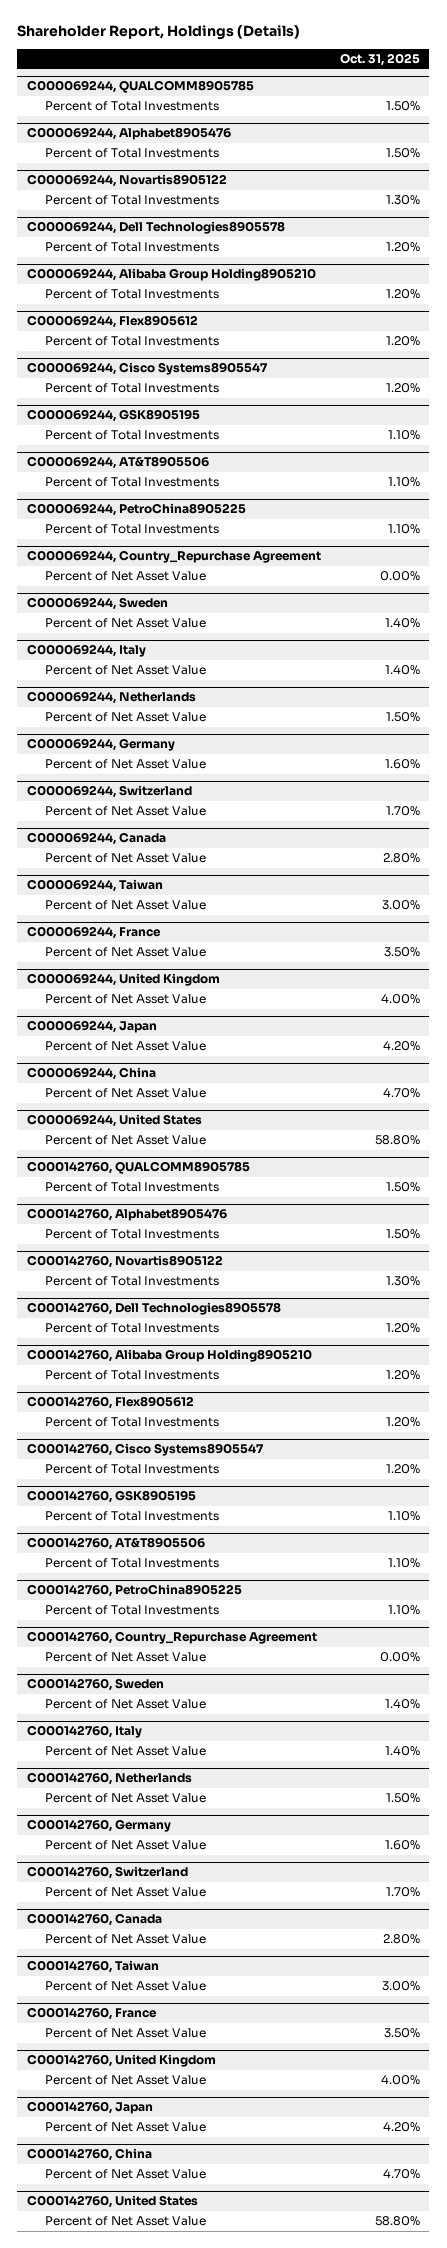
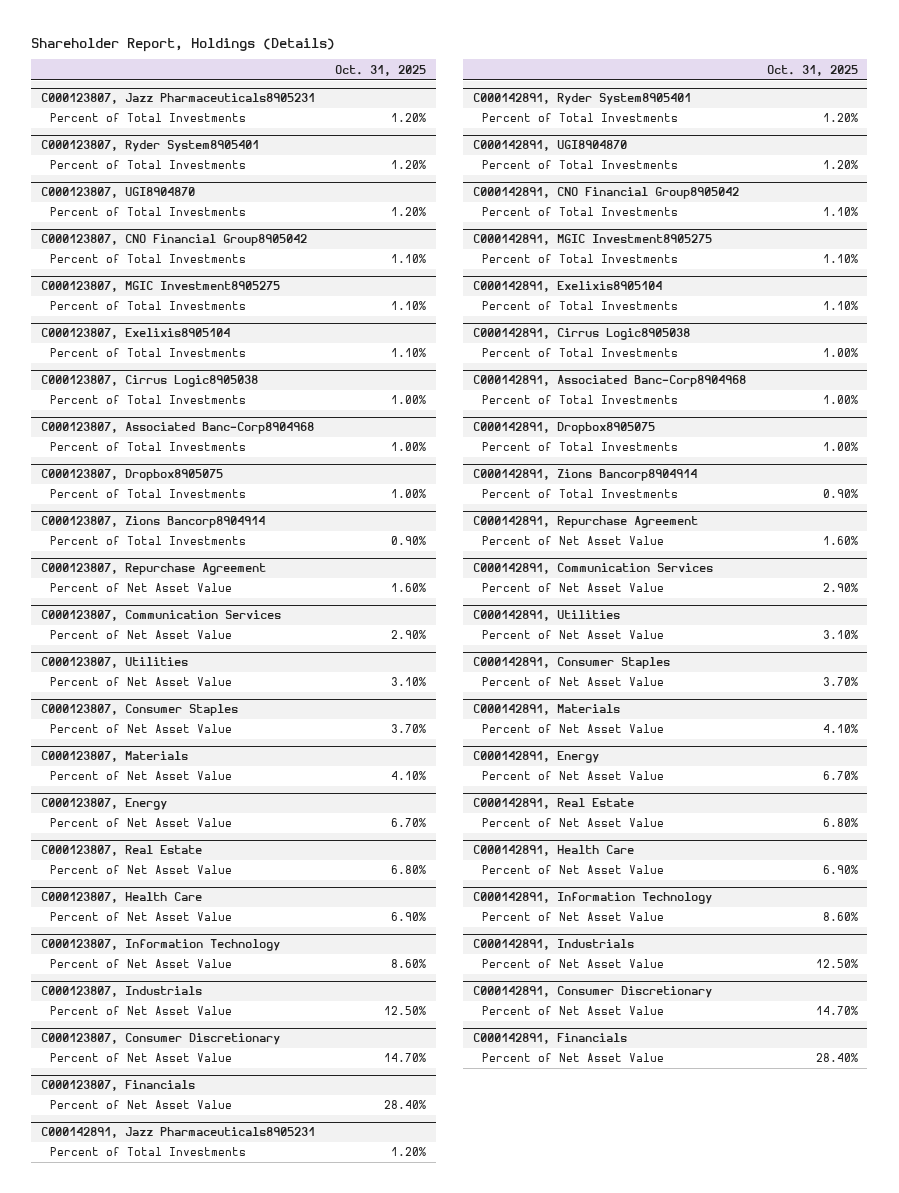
[26,80,254,94] C000069244, QUALCOMM8905785 -> none
[45,101,220,112] Percent of Total Investments -> none
[26,127,231,141] C000069244, Alphabet8905476 -> none
[45,148,220,159] Percent of Total Investments -> none
[26,174,227,188] C000069244, Novartis8905122 -> none
[45,195,220,206] Percent of Total Investments -> none
[26,221,285,235] C000069244, Dell Technologies8905578 -> none
[45,242,220,253] Percent of Total Investments -> none
[26,268,316,282] C000069244, Alibaba Group Holding8905210 -> none
none -> [41,93,316,105] C000123807, Jazz Pharmaceuticals8905231
[26,315,198,329] C000069244, Flex8905612 -> none
none -> [41,140,260,153] C000123807, Ryder System8905401
[26,362,268,376] C000069244, Cisco Systems8905547 -> none
none -> [41,187,196,199] C000123807, UGI8904870
[26,409,200,423] C000069244, GSK8905195 -> none
none -> [41,234,308,247] C000123807, CNO Financial Group8905042
[26,456,209,470] C000069244, AT&T8905506 -> none
none -> [41,281,281,293] C000123807, MGIC Investment8905275
[26,503,246,517] C000069244, PetroChina8905225 -> none
none -> [41,328,231,340] C000123807, Exelixis8905104
[26,550,321,564] C000069244, Country_Repurchase Agreement -> none
[45,571,207,582] Percent of Net Asset Value -> none
[26,597,168,611] C000069244, Sweden -> none
[45,618,207,629] Percent of Net Asset Value -> none
[26,644,146,658] C000069244, Italy -> none
[45,665,207,676] Percent of Net Asset Value -> none
[26,691,196,705] C000069244, Netherlands -> none
[45,712,207,723] Percent of Net Asset Value -> none
[26,738,175,752] C000069244, Germany -> none
none -> [41,375,259,388] C000123807, Cirrus Logic8905038
none -> [49,395,246,405] Percent of Total Investments
none -> [41,422,315,435] C000123807, Associated Banc-Corp8904968
none -> [49,442,246,452] Percent of Total Investments
none -> [41,469,224,482] C000123807, Dropbox8905075
none -> [49,489,246,499] Percent of Total Investments
none -> [41,516,266,529] C000123807, Zions Bancorp8904914
none -> [49,536,246,546] Percent of Total Investments
none -> [41,563,267,576] C000123807, Repurchase Agreement
[26,785,192,799] C000069244, Switzerland -> none
[26,832,166,846] C000069244, Canada -> none
[26,879,163,893] C000069244, Taiwan -> none
[26,926,161,940] C000069244, France -> none
[26,973,220,987] C000069244, United Kingdom -> none
[26,1020,157,1034] C000069244, Japan -> none
[26,1067,156,1081] C000069244, China -> none
[26,1114,202,1128] C000069244, United States -> none
[26,1161,250,1175] C000142760, QUALCOMM8905785 -> none
[45,1182,220,1193] Percent of Total Investments -> none
[26,1208,227,1222] C000142760, Alphabet8905476 -> none
[45,1229,220,1240] Percent of Total Investments -> none
[26,1255,223,1269] C000142760, Novartis8905122 -> none
[45,1276,220,1287] Percent of Total Investments -> none
[26,1302,281,1316] C000142760, Dell Technologies8905578 -> none
[45,1323,220,1334] Percent of Total Investments -> none
[26,1349,312,1363] C000142760, Alibaba Group Holding8905210 -> none
none -> [41,610,282,622] C000123807, Communication Services
[385,806,420,817] 1.70% -> [390,630,426,640] 2.90%
none -> [41,657,189,669] C000123807, Utilities
[382,853,420,864] 2.80% -> [390,677,426,687] 3.10%
none -> [41,704,239,717] C000123807, Consumer Staples
[381,900,420,911] 3.00% -> [390,724,426,734] 3.70%
none -> [41,751,189,763] C000123807, Materials
[383,947,420,958] 3.50% -> [390,771,426,781] 4.10%
none -> [41,798,168,811] C000123807, Energy
[380,994,420,1005] 4.00% -> [390,818,426,828] 6.70%
none -> [41,845,203,857] C000123807, Real Estate
[382,1041,420,1052] 4.20% -> [390,865,426,875] 6.80%
none -> [41,892,203,904] C000123807, Health Care
[382,1088,420,1099] 4.70% -> [390,912,426,922] 6.90%
none -> [41,939,281,952] C000123807, Information Technology
[374,1135,420,1146] 58.80% -> [390,959,426,969] 8.60%
none -> [41,986,203,998] C000123807, Industrials
none -> [49,1006,232,1016] Percent of Net Asset Value
none -> [41,1033,281,1046] C000123807, Consumer Discretionary
none -> [49,1053,232,1063] Percent of Net Asset Value
none -> [41,1080,196,1092] C000123807, Financials
none -> [49,1100,232,1110] Percent of Net Asset Value
none -> [41,1127,316,1139] C000142891, Jazz Pharmaceuticals8905231
[26,1396,194,1410] C000142760, Flex8905612 -> none
none -> [472,93,691,106] C000142891, Ryder System8905401
[26,1443,264,1457] C000142760, Cisco Systems8905547 -> none
none -> [472,140,627,152] C000142891, UGI8904870
[26,1490,196,1504] C000142760, GSK8905195 -> none
none -> [472,187,739,200] C000142891, CNO Financial Group8905042
[26,1537,205,1551] C000142760, AT&T8905506 -> none
none -> [472,234,712,246] C000142891, MGIC Investment8905275
[26,1584,242,1598] C000142760, PetroChina8905225 -> none
none -> [472,281,662,293] C000142891, Exelixis8905104
[26,1631,317,1645] C000142760, Country_Repurchase Agreement -> none
[45,1652,207,1663] Percent of Net Asset Value -> none
[26,1678,164,1692] C000142760, Sweden -> none
[45,1699,207,1710] Percent of Net Asset Value -> none
[26,1725,142,1739] C000142760, Italy -> none
[45,1746,207,1757] Percent of Net Asset Value -> none
[26,1772,192,1786] C000142760, Netherlands -> none
[45,1793,207,1804] Percent of Net Asset Value -> none
[26,1819,171,1833] C000142760, Germany -> none
none -> [472,328,690,341] C000142891, Cirrus Logic8905038
none -> [481,348,678,358] Percent of Total Investments
none -> [472,375,746,388] C000142891, Associated Banc-Corp8904968
none -> [481,395,678,405] Percent of Total Investments
none -> [472,422,655,435] C000142891, Dropbox8905075
none -> [481,442,678,452] Percent of Total Investments
none -> [472,469,697,482] C000142891, Zions Bancorp8904914
none -> [481,489,678,499] Percent of Total Investments
none -> [472,516,698,529] C000142891, Repurchase Agreement
[26,1866,188,1880] C000142760, Switzerland -> none
[26,1913,162,1927] C000142760, Canada -> none
[26,1960,159,1974] C000142760, Taiwan -> none
[26,2007,157,2021] C000142760, France -> none
[26,2054,216,2068] C000142760, United Kingdom -> none
[26,2101,153,2115] C000142760, Japan -> none
[26,2148,152,2162] C000142760, China -> none
[26,2195,198,2209] C000142760, United States -> none
none -> [472,563,713,575] C000142891, Communication Services
[385,1887,420,1898] 1.70% -> [822,583,858,593] 2.90%
none -> [472,610,620,622] C000142891, Utilities
[382,1934,420,1945] 2.80% -> [822,630,858,640] 3.10%
none -> [472,657,670,670] C000142891, Consumer Staples
[381,1981,420,1992] 3.00% -> [822,677,858,687] 3.70%
none -> [472,704,620,716] C000142891, Materials
[383,2028,420,2039] 3.50% -> [822,724,858,734] 4.10%
none -> [472,751,599,764] C000142891, Energy
[380,2075,420,2086] 4.00% -> [822,771,858,781] 6.70%
none -> [472,798,634,810] C000142891, Real Estate
[382,2122,420,2133] 4.20% -> [822,818,858,828] 6.80%
none -> [472,845,634,857] C000142891, Health Care
[382,2169,420,2180] 4.70% -> [822,865,858,875] 6.90%
none -> [472,892,712,905] C000142891, Information Technology
[374,2216,420,2227] 58.80% -> [822,912,858,922] 8.60%
none -> [472,939,634,951] C000142891, Industrials
none -> [481,959,664,969] Percent of Net Asset Value
none -> [472,986,712,999] C000142891, Consumer Discretionary
none -> [481,1006,664,1016] Percent of Net Asset Value
none -> [472,1033,627,1045] C000142891, Financials
none -> [481,1053,664,1063] Percent of Net Asset Value

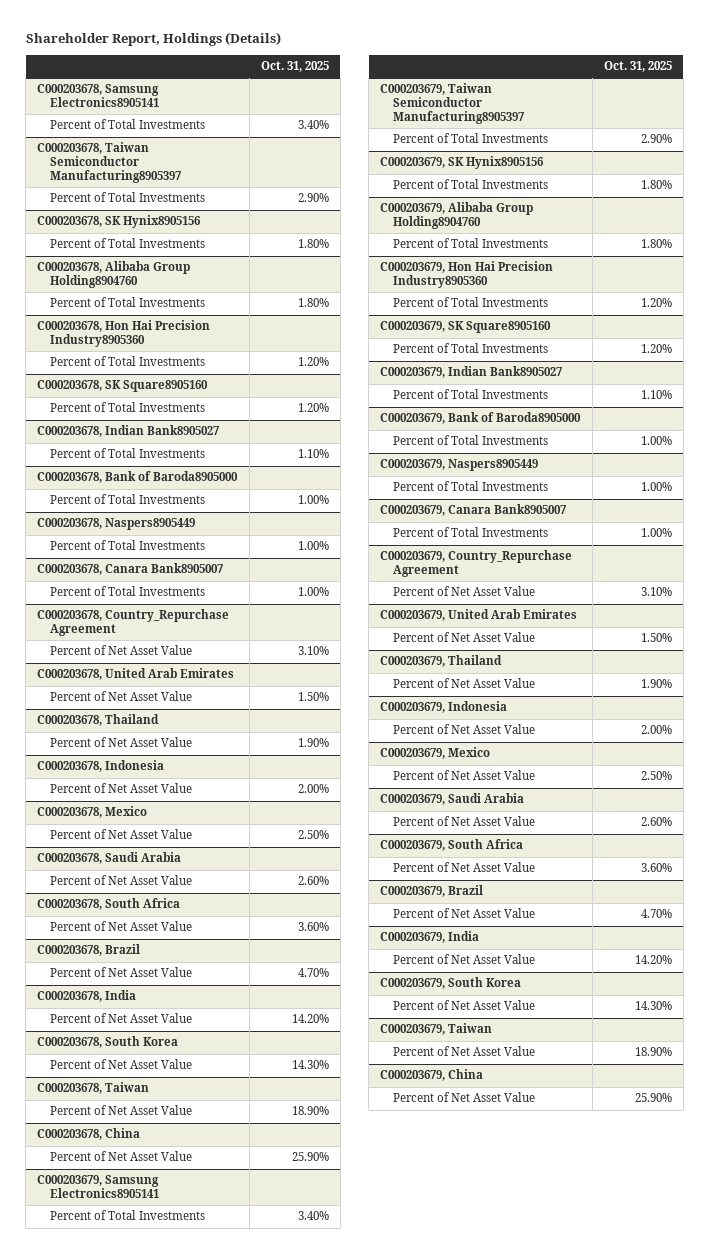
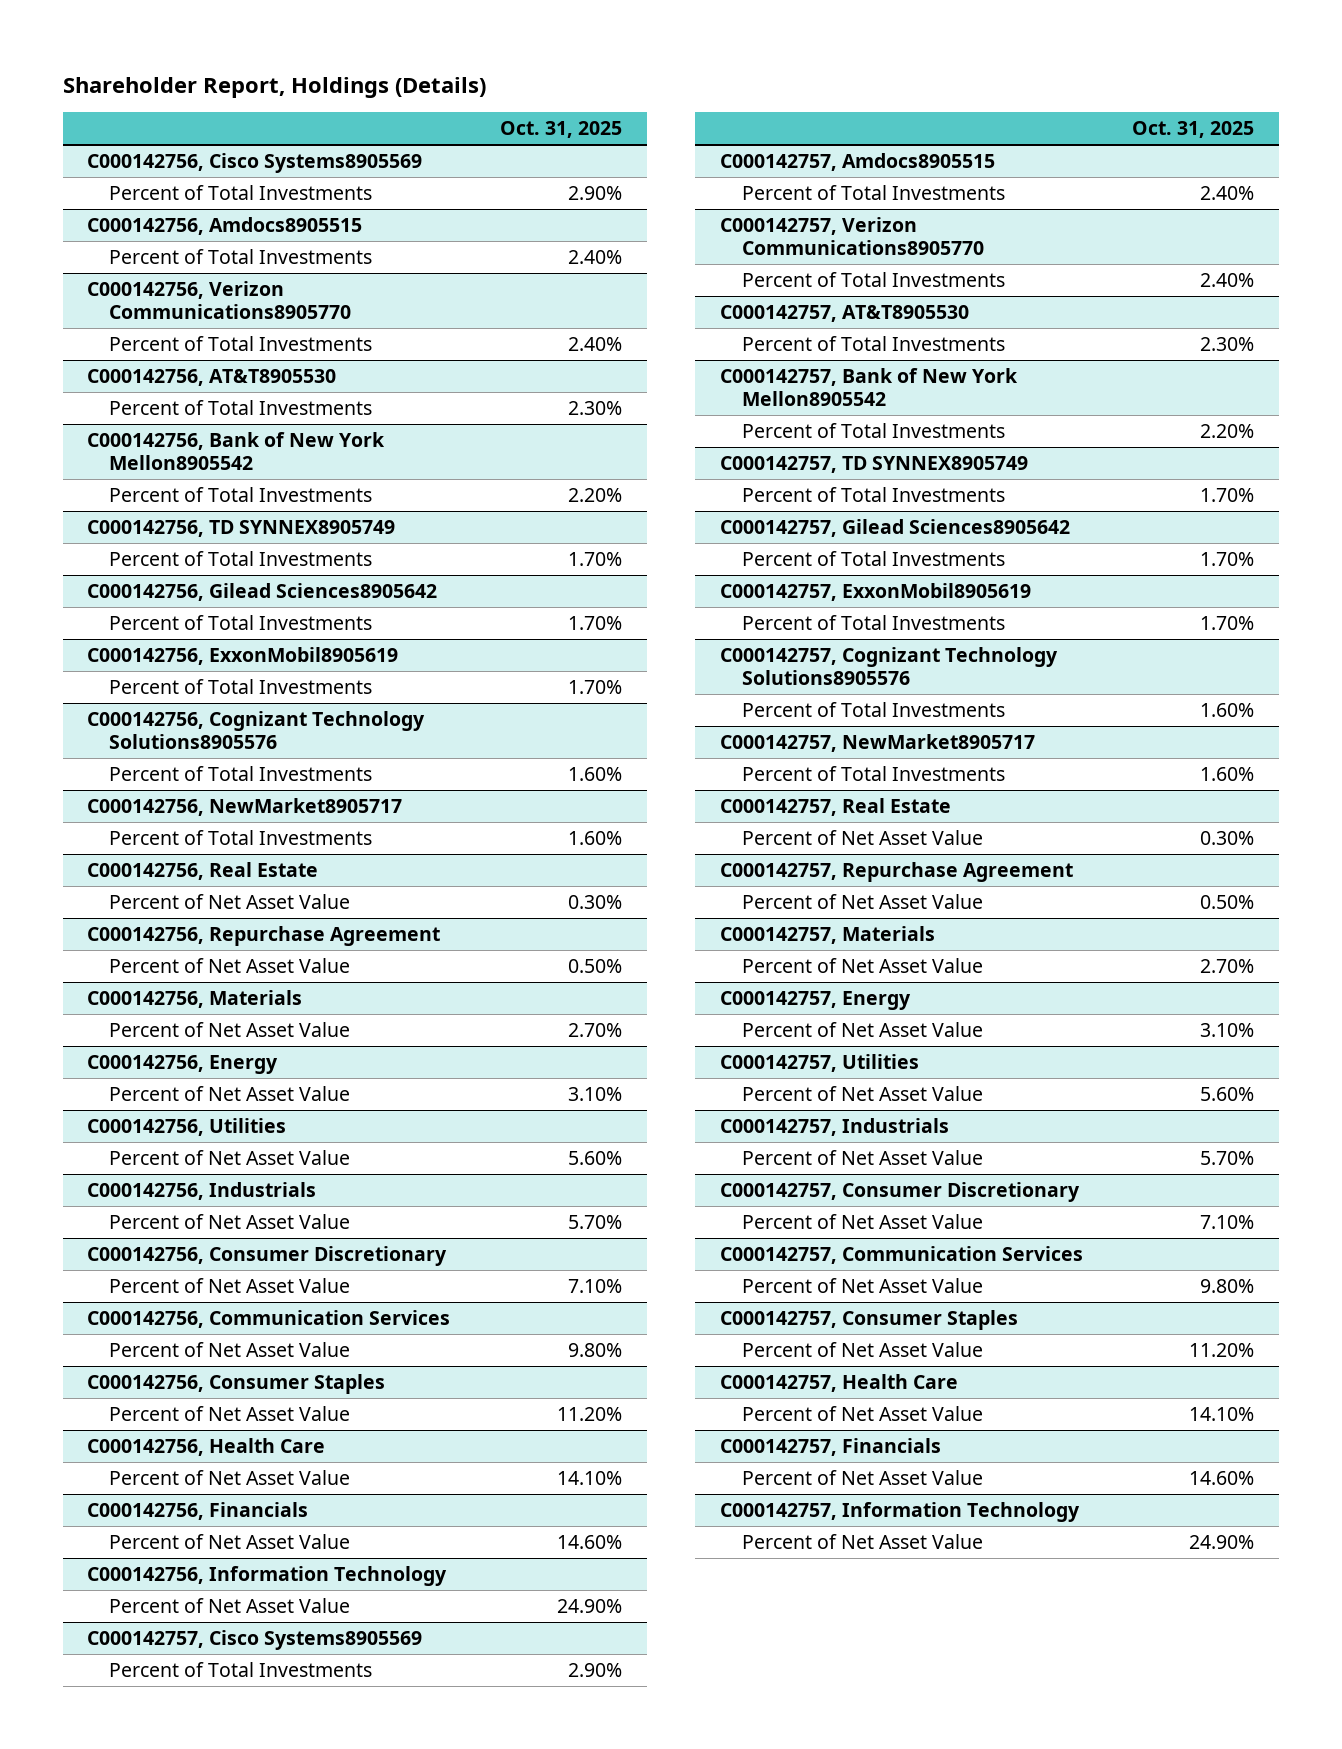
[37,84,160,108] C000203678, Samsung Electronics8905141 -> none
[50,119,206,130] Percent of Total Investments -> none
[37,142,183,183] C000203678, Taiwan Semiconductor Manufacturing8905397 -> none
none -> [87,153,423,174] C000142756, Cisco Systems8905569
[37,215,202,229] C000203678, SK Hynix8905156 -> none
[37,261,191,289] C000203678, Alibaba Group Holding8904760 -> none
[37,320,211,348] C000203678, Hon Hai Precision Industry8905360 -> none
[37,380,209,393] C000203678, SK Square8905160 -> none
[37,425,221,438] C000203678, Indian Bank8905027 -> none
[37,471,239,484] C000203678, Bank of Baroda8905000 -> none
[37,518,196,531] C000203678, Naspers8905449 -> none
[37,563,225,576] C000203678, Canara Bank8905007 -> none
[37,609,230,637] C000203678, Country_Repurchase Agreement -> none
none -> [87,217,363,236] C000142756, Amdocs8905515
[297,239,329,249] 1.80% -> [567,250,622,265] 2.40%
none -> [87,281,352,320] C000142756, Verizon Communications8905770
[297,298,329,308] 1.80% -> [567,337,622,352] 2.40%
none -> [87,369,337,387] C000142756, AT&T8905530
[297,357,329,367] 1.20% -> [567,401,622,416] 2.30%
none -> [87,432,386,471] C000142756, Bank of New York Mellon8905542
[297,403,329,413] 1.20% -> [567,488,622,503] 2.20%
none -> [87,520,396,538] C000142756, TD SYNNEX8905749
[297,449,329,459] 1.10% -> [567,552,622,567] 1.70%
none -> [87,583,438,602] C000142756, Gilead Sciences8905642
[297,495,329,505] 1.00% -> [567,616,622,631] 1.70%
none -> [87,647,399,666] C000142756, ExxonMobil8905619
[297,541,329,551] 1.00% -> [567,680,622,695] 1.70%
none -> [87,711,426,750] C000142756, Cognizant Technology Solutions8905576
[297,587,329,597] 1.00% -> [567,767,622,782] 1.60%
none -> [87,798,403,817] C000142756, NewMarket8905717
none -> [109,830,373,846] Percent of Total Investments
none -> [87,862,319,881] C000142756, Real Estate
none -> [109,894,351,910] Percent of Net Asset Value
none -> [87,926,441,947] C000142756, Repurchase Agreement
none -> [109,958,351,974] Percent of Net Asset Value
none -> [87,990,303,1009] C000142756, Materials
none -> [109,1022,351,1038] Percent of Net Asset Value
none -> [87,1055,279,1075] C000142756, Energy
[37,668,235,681] C000203678, United Arab Emirates -> none
[37,714,160,727] C000203678, Thailand -> none
[37,760,165,773] C000203678, Indonesia -> none
[37,806,148,819] C000203678, Mexico -> none
[37,852,182,865] C000203678, Saudi Arabia -> none
[37,898,181,911] C000203678, South Africa -> none
[37,944,141,957] C000203678, Brazil -> none
[37,990,137,1003] C000203678, India -> none
[37,1036,179,1049] C000203678, South Korea -> none
[50,1059,193,1070] Percent of Net Asset Value -> none
[37,1082,150,1095] C000203678, Taiwan -> none
[50,1105,193,1116] Percent of Net Asset Value -> none
[37,1128,141,1141] C000203678, China -> none
[50,1151,193,1162] Percent of Net Asset Value -> none
[37,1175,160,1199] C000203679, Samsung Electronics8905141 -> none
[50,1210,206,1221] Percent of Total Investments -> none
[380,83,526,124] C000203679, Taiwan Semiconductor Manufacturing8905397 -> none
none -> [87,1118,287,1137] C000142756, Utilities
[297,692,329,702] 1.50% -> [567,1151,622,1166] 5.60%
none -> [87,1182,317,1201] C000142756, Industrials
[297,738,329,748] 1.90% -> [567,1215,622,1230] 5.70%
none -> [87,1246,448,1267] C000142756, Consumer Discretionary
[297,784,329,794] 2.00% -> [567,1279,622,1294] 7.10%
none -> [87,1310,451,1329] C000142756, Communication Services
[297,830,329,840] 2.50% -> [567,1343,622,1358] 9.80%
none -> [87,1374,386,1395] C000142756, Consumer Staples
[297,876,329,886] 2.60% -> [556,1407,622,1422] 11.20%
none -> [87,1438,326,1457] C000142756, Health Care
[297,922,329,932] 3.60% -> [556,1471,622,1486] 14.10%
none -> [87,1502,309,1521] C000142756, Financials
[297,968,329,978] 4.70% -> [556,1535,622,1550] 14.60%
none -> [87,1566,448,1587] C000142756, Information Technology
[291,1014,329,1024] 14.20% -> [556,1599,622,1614] 24.90%
none -> [87,1630,423,1651] C000142757, Cisco Systems8905569
[380,156,545,170] C000203679, SK Hynix8905156 -> none
[380,202,534,230] C000203679, Alibaba Group Holding8904760 -> none
[380,261,554,289] C000203679, Hon Hai Precision Industry8905360 -> none
[380,321,552,334] C000203679, SK Square8905160 -> none
[380,366,564,379] C000203679, Indian Bank8905027 -> none
[380,412,582,425] C000203679, Bank of Baroda8905000 -> none
[380,459,539,472] C000203679, Naspers8905449 -> none
[380,504,568,517] C000203679, Canara Bank8905007 -> none
[380,550,573,578] C000203679, Country_Repurchase Agreement -> none
none -> [719,153,995,172] C000142757, Amdocs8905515
[640,180,672,190] 1.80% -> [1200,186,1255,201] 2.40%
none -> [719,217,984,256] C000142757, Verizon Communications8905770
[640,239,672,249] 1.80% -> [1200,273,1255,288] 2.40%
none -> [719,305,969,323] C000142757, AT&T8905530
[640,298,672,308] 1.20% -> [1200,337,1255,352] 2.30%
none -> [719,368,1018,407] C000142757, Bank of New York Mellon8905542
[640,344,672,354] 1.20% -> [1200,424,1255,439] 2.20%
none -> [719,456,1028,474] C000142757, TD SYNNEX8905749
[640,390,672,400] 1.10% -> [1200,488,1255,503] 1.70%
none -> [719,519,1070,538] C000142757, Gilead Sciences8905642
[640,436,672,446] 1.00% -> [1200,552,1255,567] 1.70%
none -> [719,583,1031,602] C000142757, ExxonMobil8905619
[640,482,672,492] 1.00% -> [1200,616,1255,631] 1.70%
none -> [719,647,1058,686] C000142757, Cognizant Technology Solutions8905576
[640,528,672,538] 1.00% -> [1200,703,1255,718] 1.60%
none -> [719,734,1035,753] C000142757, NewMarket8905717
none -> [741,766,1005,782] Percent of Total Investments
none -> [719,798,951,817] C000142757, Real Estate
none -> [741,830,983,846] Percent of Net Asset Value
none -> [719,862,1073,883] C000142757, Repurchase Agreement
none -> [741,894,983,910] Percent of Net Asset Value
none -> [719,926,935,945] C000142757, Materials
none -> [741,958,983,974] Percent of Net Asset Value
none -> [719,991,911,1011] C000142757, Energy
[380,609,578,622] C000203679, United Arab Emirates -> none
[380,655,503,668] C000203679, Thailand -> none
[380,701,508,714] C000203679, Indonesia -> none
[380,747,491,760] C000203679, Mexico -> none
[380,793,525,806] C000203679, Saudi Arabia -> none
[380,839,524,852] C000203679, South Africa -> none
[380,885,484,898] C000203679, Brazil -> none
[380,931,480,944] C000203679, India -> none
[380,977,522,990] C000203679, South Korea -> none
[393,1000,536,1011] Percent of Net Asset Value -> none
[380,1023,493,1036] C000203679, Taiwan -> none
[393,1046,536,1057] Percent of Net Asset Value -> none
[380,1069,484,1082] C000203679, China -> none
[393,1092,536,1103] Percent of Net Asset Value -> none
none -> [719,1054,919,1073] C000142757, Utilities
[640,633,672,643] 1.50% -> [1200,1087,1255,1102] 5.60%
none -> [719,1118,949,1137] C000142757, Industrials
[640,679,672,689] 1.90% -> [1200,1151,1255,1166] 5.70%
none -> [719,1182,1080,1203] C000142757, Consumer Discretionary
[640,725,672,735] 2.00% -> [1200,1215,1255,1230] 7.10%
none -> [719,1246,1083,1265] C000142757, Communication Services
[640,771,672,781] 2.50% -> [1200,1279,1255,1294] 9.80%
none -> [719,1310,1018,1331] C000142757, Consumer Staples
[640,817,672,827] 2.60% -> [1189,1343,1255,1358] 11.20%
none -> [719,1374,958,1393] C000142757, Health Care
[640,863,672,873] 3.60% -> [1189,1407,1255,1422] 14.10%
none -> [719,1438,941,1457] C000142757, Financials
[640,909,672,919] 4.70% -> [1189,1471,1255,1486] 14.60%
none -> [719,1502,1080,1523] C000142757, Information Technology
[634,955,672,965] 14.20% -> [1189,1535,1255,1550] 24.90%

